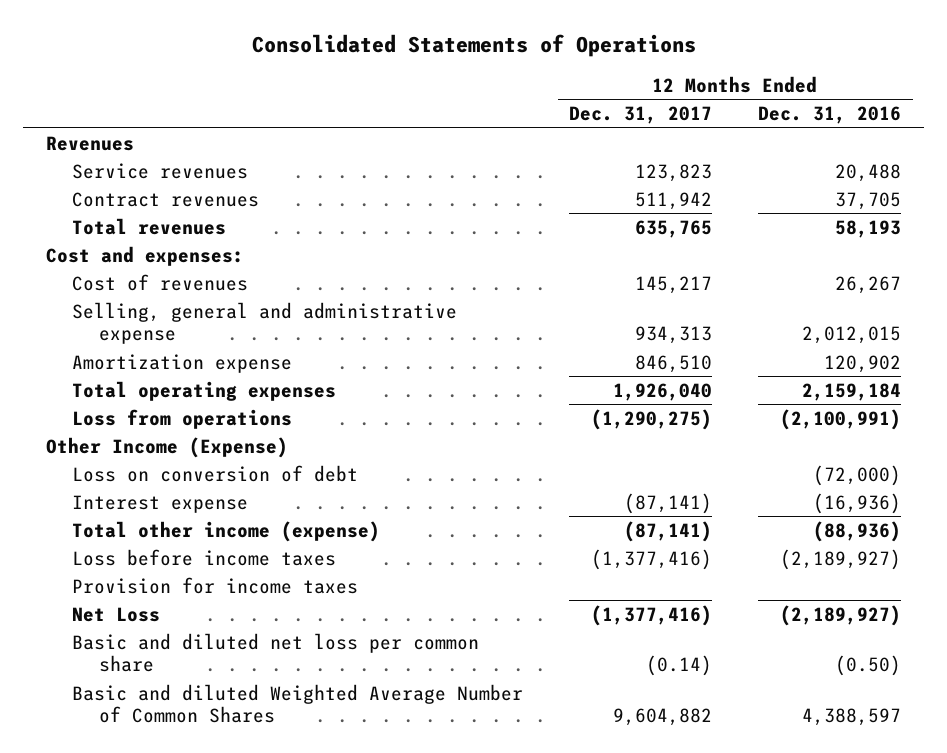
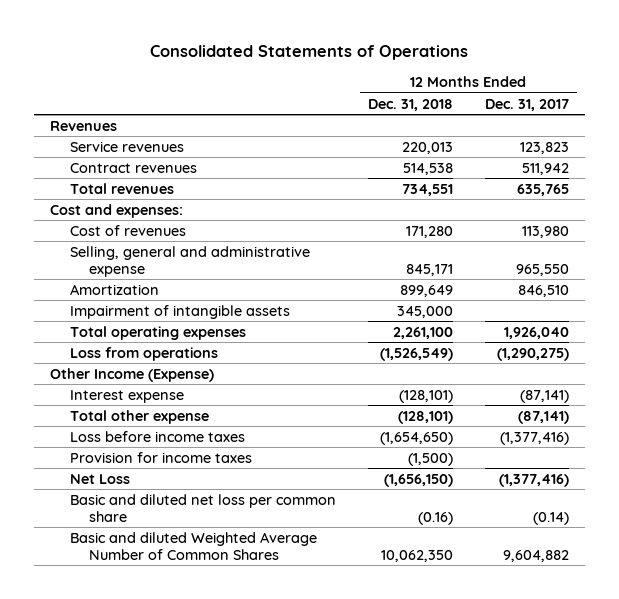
[758,105,902,124] Dec. 31, 2016 -> none
none -> [367,98,453,111] Dec. 31, 2018
[635,275,713,294] 145,217 -> [521,225,569,238] 113,980
[635,326,713,345] 934,313 -> [515,263,569,276] 965,550
[72,353,293,373] Amortization expense -> [69,283,159,295] Amortization
none -> [69,304,290,319] Impairment of intangible assets
[72,464,359,482] Loss on conversion of debt -> none
[72,520,381,542] Total other income (expense) -> [69,409,209,424] Total other expense

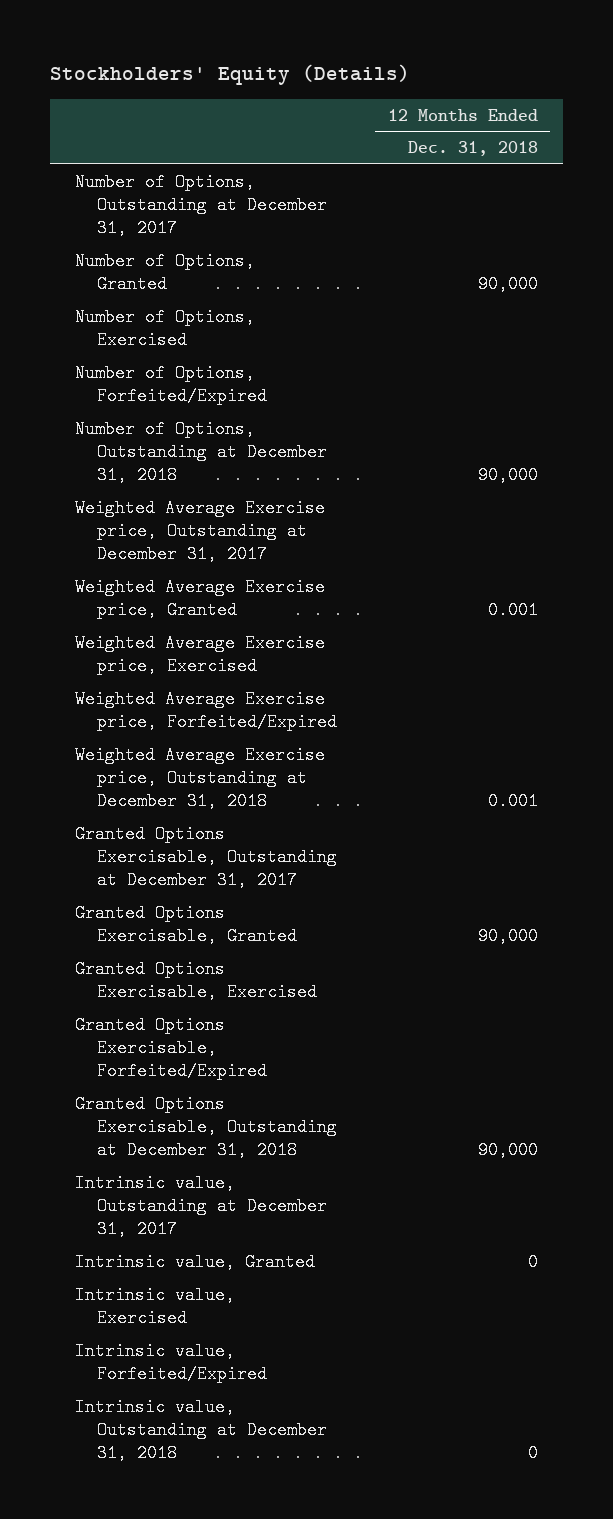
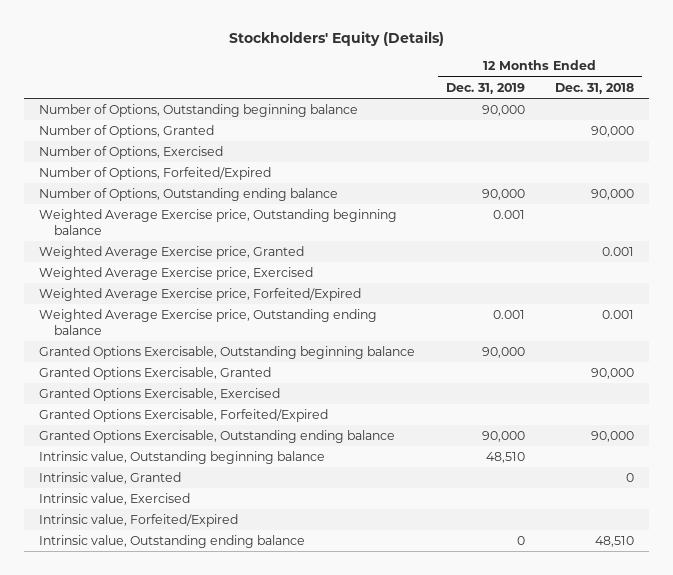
none -> [445,82,525,94] Dec. 31, 2019
[75,173,328,238] Number of Options, Outstanding at December 31, 2017 -> [39,103,359,117] Number of Options, Outstanding beginning balance
[75,420,328,485] Number of Options, Outstanding at December 31, 2018 -> [39,187,339,201] Number of Options, Outstanding ending balance
[75,499,326,564] Weighted Average Exercise price, Outstanding at December 31, 2017 -> [39,208,398,235] Weighted Average Exercise price, Outstanding beginning balance
[75,746,326,811] Weighted Average Exercise price, Outstanding at December 31, 2018 -> [39,308,378,335] Weighted Average Exercise price, Outstanding ending balance
[75,825,338,890] Granted Options Exercisable, Outstanding at December 31, 2017 -> [39,345,416,359] Granted Options Exercisable, Outstanding beginning balance
[75,1095,338,1160] Granted Options Exercisable, Outstanding at December 31, 2018 -> [39,429,396,443] Granted Options Exercisable, Outstanding ending balance
[75,1174,328,1239] Intrinsic value, Outstanding at December 31, 2017 -> [39,450,326,464] Intrinsic value, Outstanding beginning balance
[75,1398,328,1463] Intrinsic value, Outstanding at December 31, 2018 -> [39,534,306,548] Intrinsic value, Outstanding ending balance
[527,1444,538,1463] 0 -> [595,535,635,547] 48,510

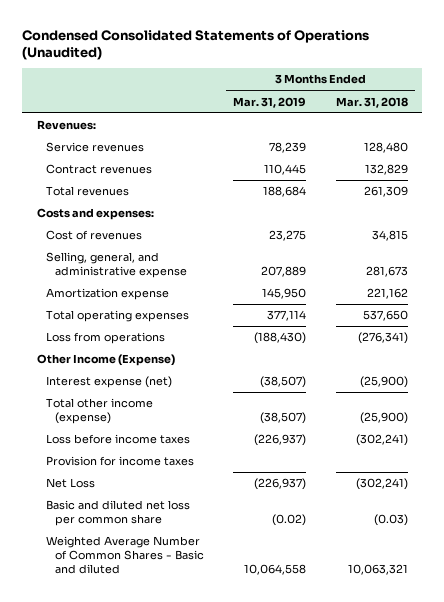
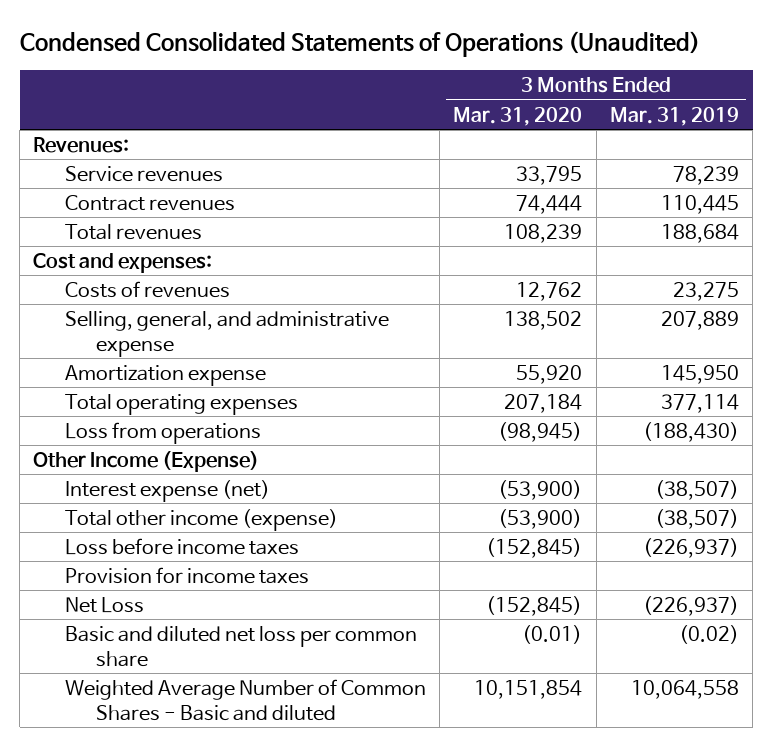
[335,96,408,108] Mar. 31, 2018 -> none
none -> [453,106,583,126] Mar. 31, 2020
[36,208,154,221] Costs and expenses: -> [33,252,213,273] Cost and expenses:
[46,230,143,241] Cost of revenues -> [64,280,230,298] Costs of revenues

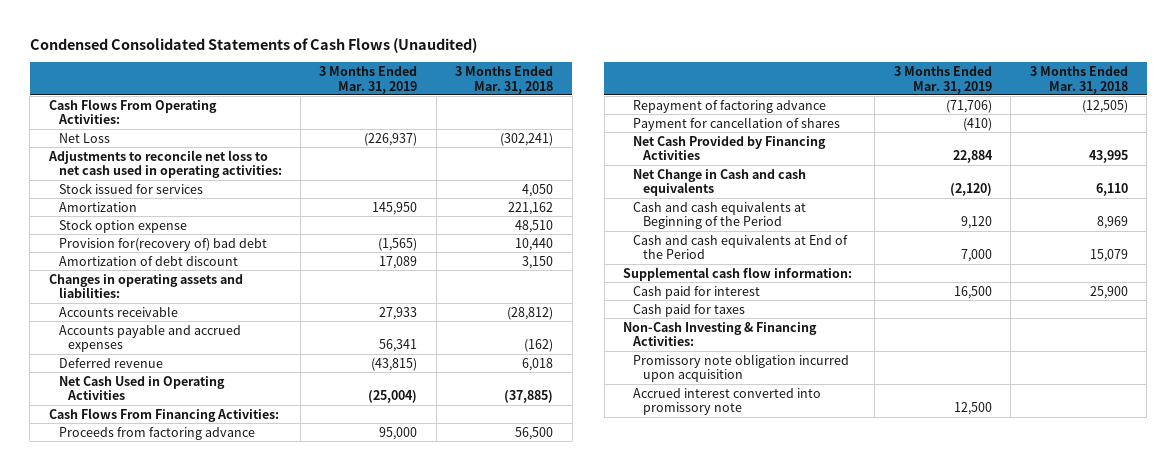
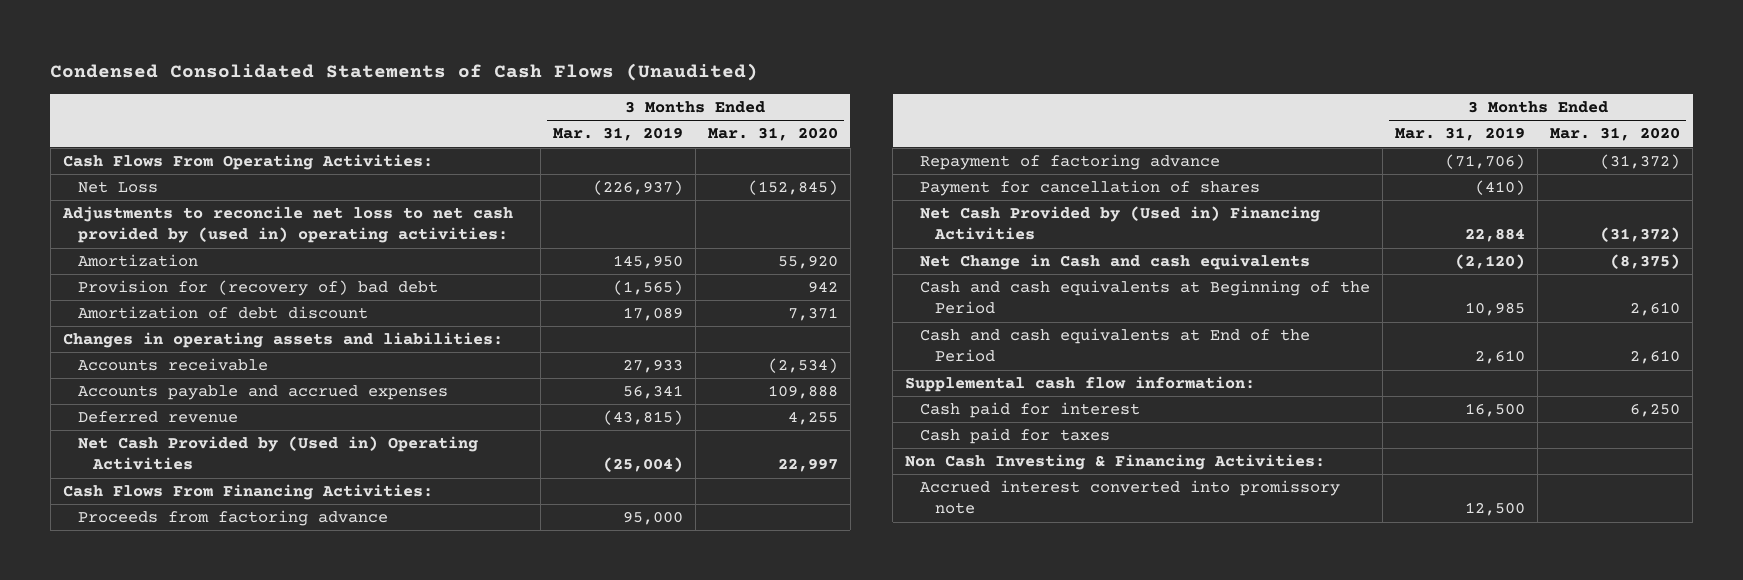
[455,65,554,94] 3 Months Ended Mar. 31, 2018 -> none
none -> [707,127,838,142] Mar. 31, 2020
[58,182,203,194] Stock issued for services -> none
[47,149,282,179] Adjustments to reconcile net loss to net cash used in operating activities: -> [61,206,513,244] Adjustments to reconcile net loss to net cash provided by (used in) operating activities:
[58,218,187,233] Stock option expense -> none
[58,237,267,251] Provision for(recovery of) bad debt -> [77,280,438,297] Provision for (recovery of) bad debt
[58,375,225,401] Net Cash Used in Operating Activities -> [77,436,478,471] Net Cash Provided by (Used in) Operating Activities
[632,135,826,161] Net Cash Provided by Financing Activities -> [920,206,1321,241] Net Cash Provided by (Used in) Financing Activities
[960,216,992,230] 9,120 -> [1465,302,1526,317] 10,985
[960,249,992,263] 7,000 -> [1475,350,1526,365] 2,610
[632,353,849,383] Promissory note obligation incurred upon acquisition -> none
[623,321,818,347] Non-Cash Investing & Financing Activities: -> [905,454,1326,471] Non Cash Investing & Financing Activities:

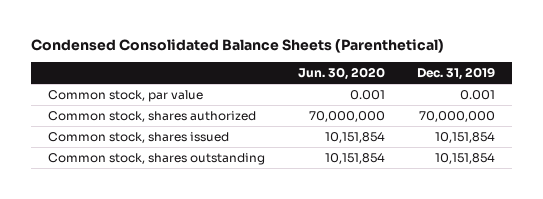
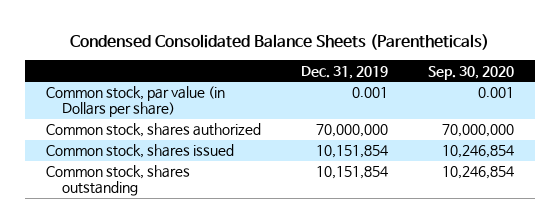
[31,39,445,54] Condensed Consolidated Balance Sheets (Parenthetical) -> [70,33,490,50] Condensed Consolidated Balance Sheets (Parentheticals)
[297,67,385,81] Jun. 30, 2020 -> none
none -> [428,65,515,80] Sep. 30, 2020
[47,89,203,102] Common stock, par value -> [45,86,225,118] Common stock, par value (in Dollars per share)

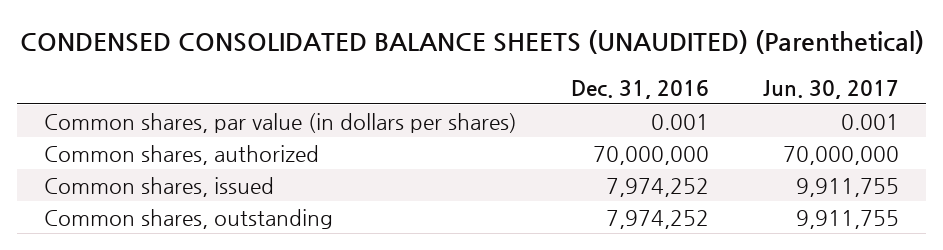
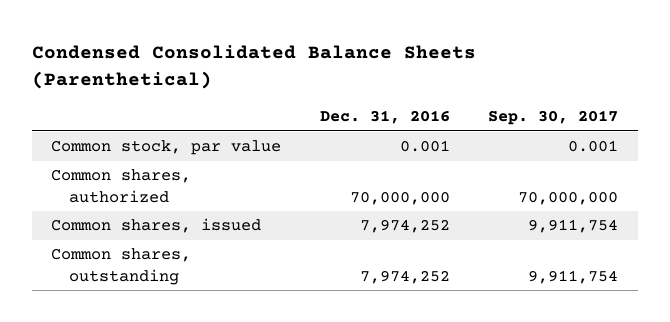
[19,30,924,55] CONDENSED CONSOLIDATED BALANCE SHEETS (UNAUDITED) (Parenthetical) -> [32,45,477,89] Condensed Consolidated Balance Sheets (Parenthetical)
[762,79,899,99] Jun. 30, 2017 -> none
none -> [488,110,619,126] Sep. 30, 2017
[44,112,518,133] Common shares, par value (in dollars per shares) -> [51,140,282,156] Common stock, par value

